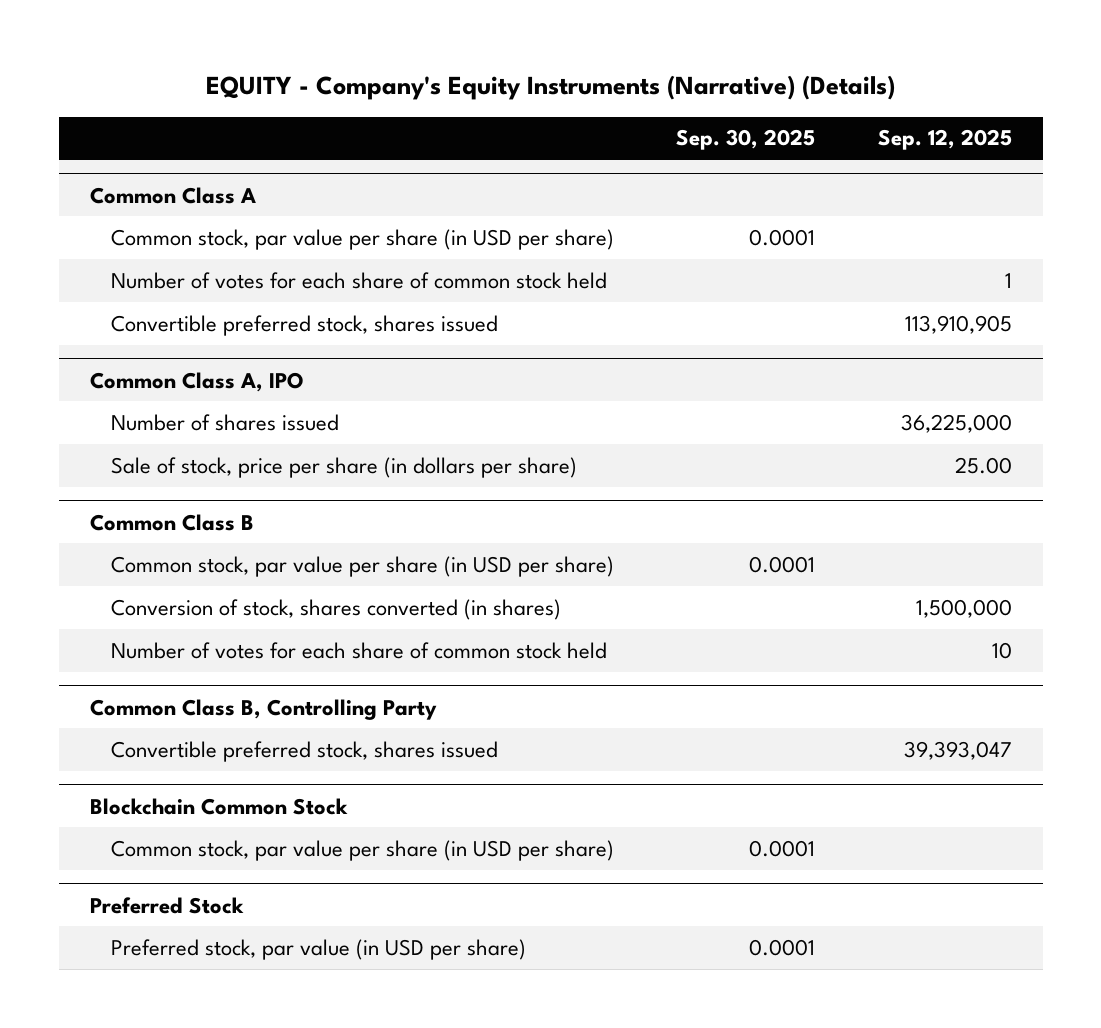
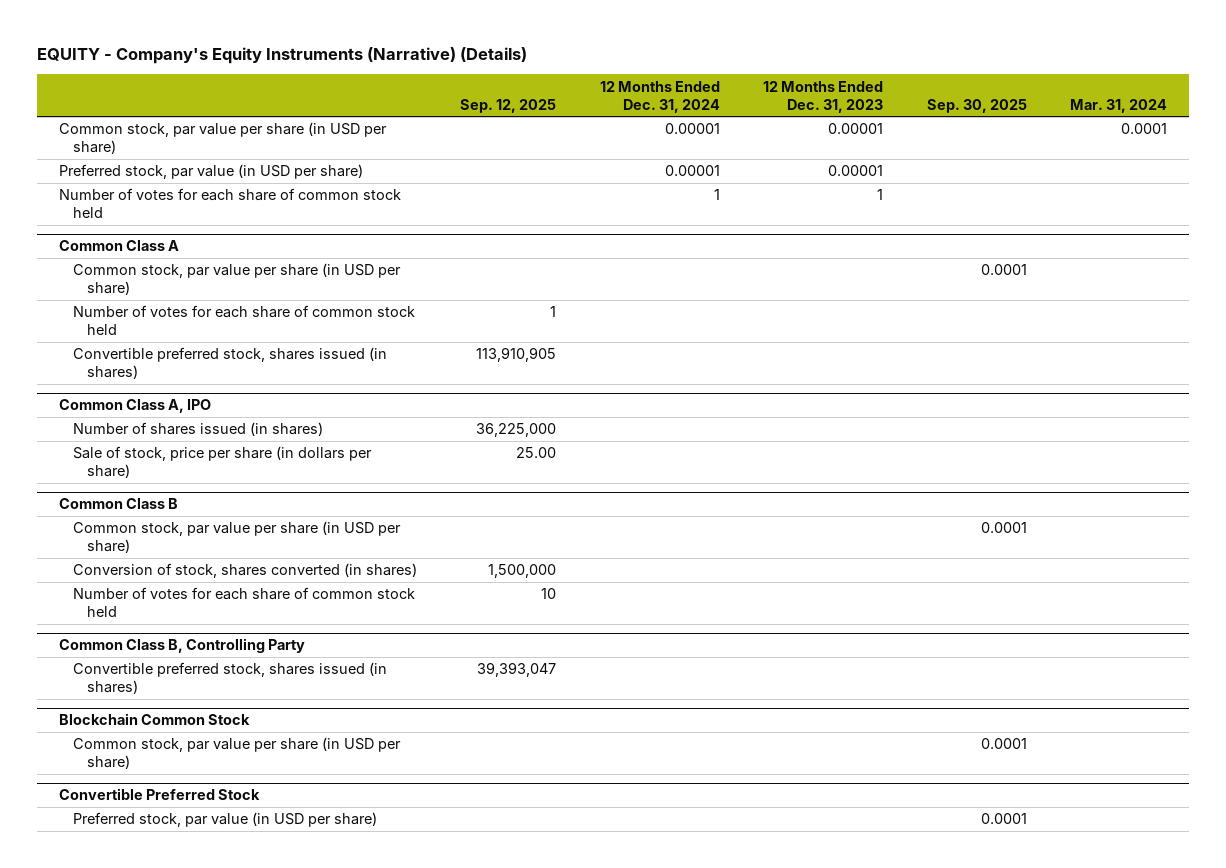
none -> [599,80,720,113] 12 Months Ended Dec. 31, 2024
none -> [763,80,884,113] 12 Months Ended Dec. 31, 2023
none -> [1070,98,1168,113] Mar. 31, 2024
none -> [58,122,387,155] Common stock, par value per share (in USD per share)
none -> [58,164,363,180] Preferred stock, par value (in USD per share)
none -> [58,188,401,219] Number of votes for each share of common stock held
[110,314,498,336] Convertible preferred stock, shares issued -> [72,347,387,380] Convertible preferred stock, shares issued (in shares)
[110,413,339,431] Number of shares issued -> [72,422,323,437] Number of shares issued (in shares)
[110,740,498,762] Convertible preferred stock, shares issued -> [72,662,387,695] Convertible preferred stock, shares issued (in shares)
[89,896,244,914] Preferred Stock -> [58,788,260,801] Convertible Preferred Stock

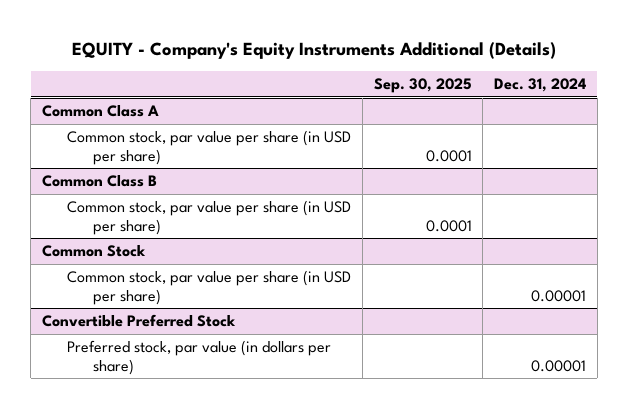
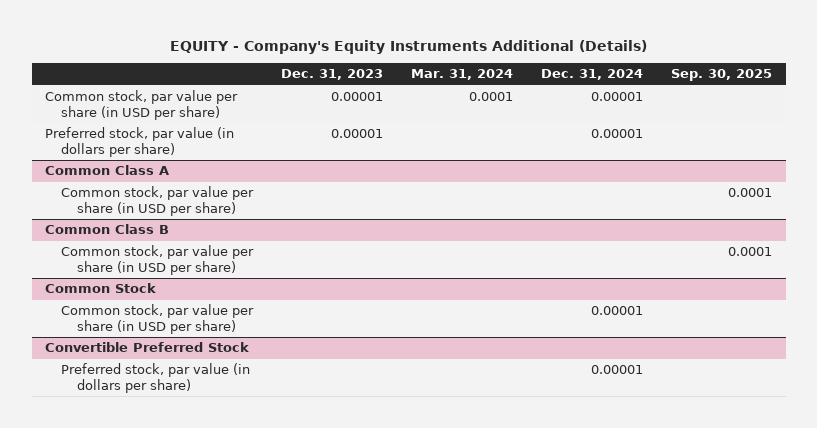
none -> [281,69,384,81] Dec. 31, 2023
none -> [411,69,514,81] Mar. 31, 2024
none -> [45,90,239,121] Common stock, par value per share (in USD per share)
none -> [45,127,235,158] Preferred stock, par value (in dollars per share)

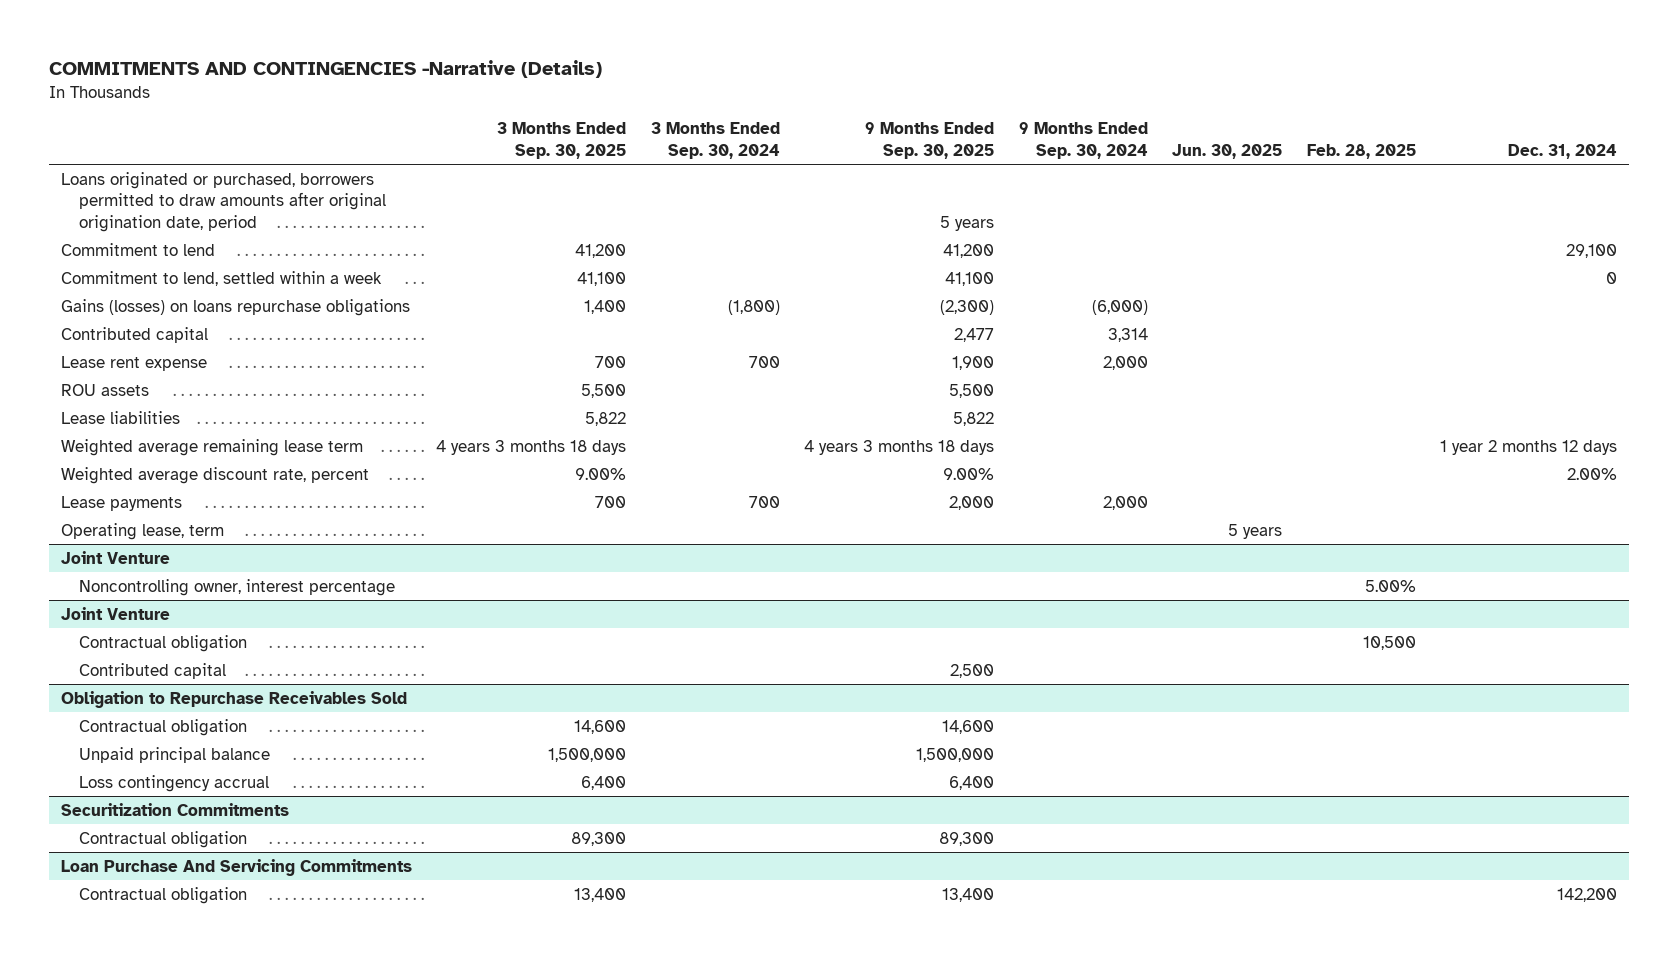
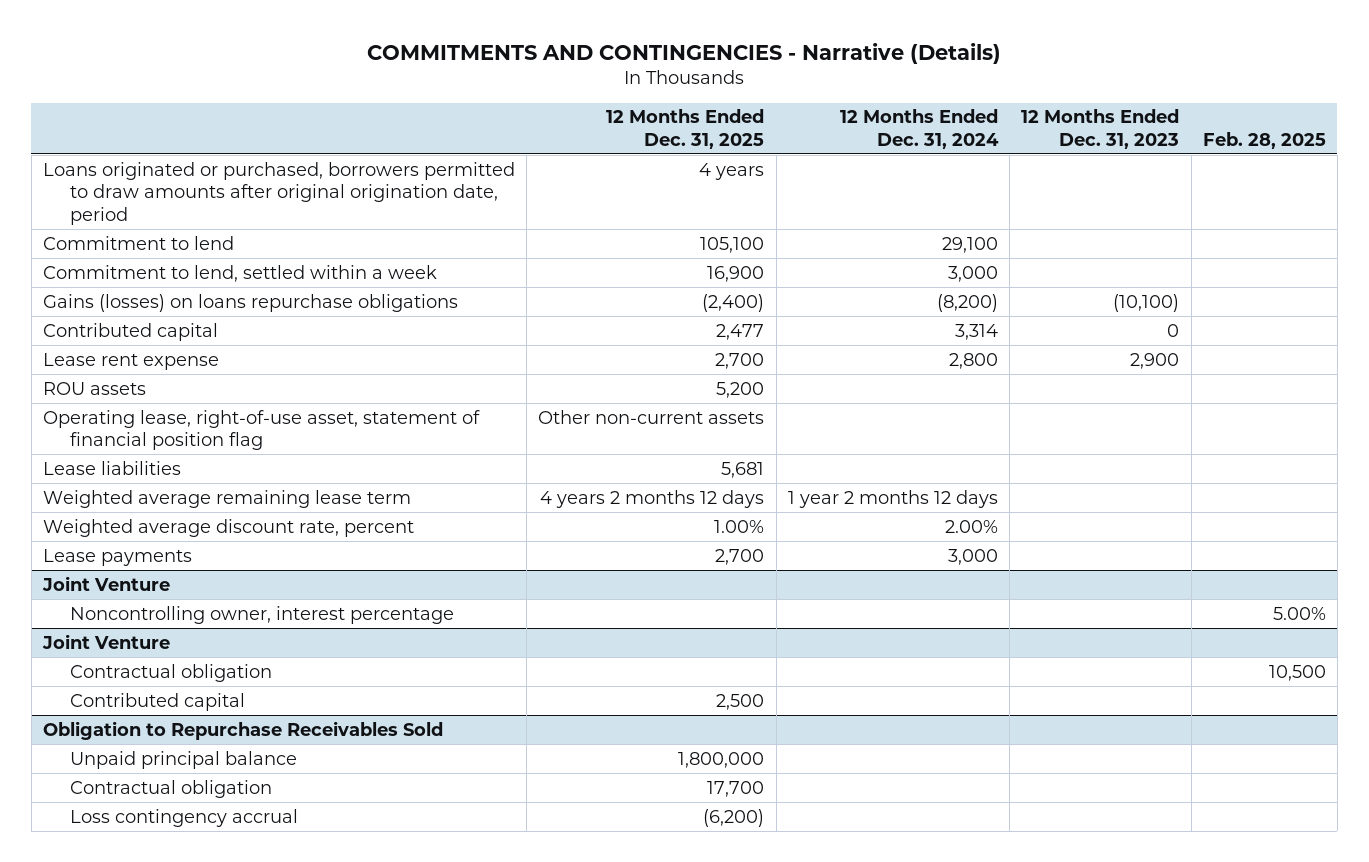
[48,60,602,79] COMMITMENTS AND CONTINGENCIES -Narrative (Details) -> [367,42,1002,64] COMMITMENTS AND CONTINGENCIES - Narrative (Details)
[497,122,627,159] 3 Months Ended Sep. 30, 2025 -> none
[650,122,780,159] 3 Months Ended Sep. 30, 2024 -> none
[865,122,995,159] 9 Months Ended Sep. 30, 2025 -> none
[1018,122,1148,159] 9 Months Ended Sep. 30, 2024 -> none
[1172,143,1283,159] Jun. 30, 2025 -> none
[1507,143,1617,159] Dec. 31, 2024 -> none
none -> [606,109,765,149] 12 Months Ended Dec. 31, 2025
none -> [839,109,999,149] 12 Months Ended Dec. 31, 2024
none -> [1021,109,1180,149] 12 Months Ended Dec. 31, 2023
none -> [43,409,481,451] Operating lease, right-of-use asset, statement of financial position flag
[60,522,224,540] Operating lease, term -> none
[78,718,247,736] Contractual obligation -> [70,779,273,798] Contractual obligation
[60,802,289,816] Securitization Commitments -> none
[78,830,247,848] Contractual obligation -> none
[60,858,412,876] Loan Purchase And Servicing Commitments -> none
[78,886,247,904] Contractual obligation -> none

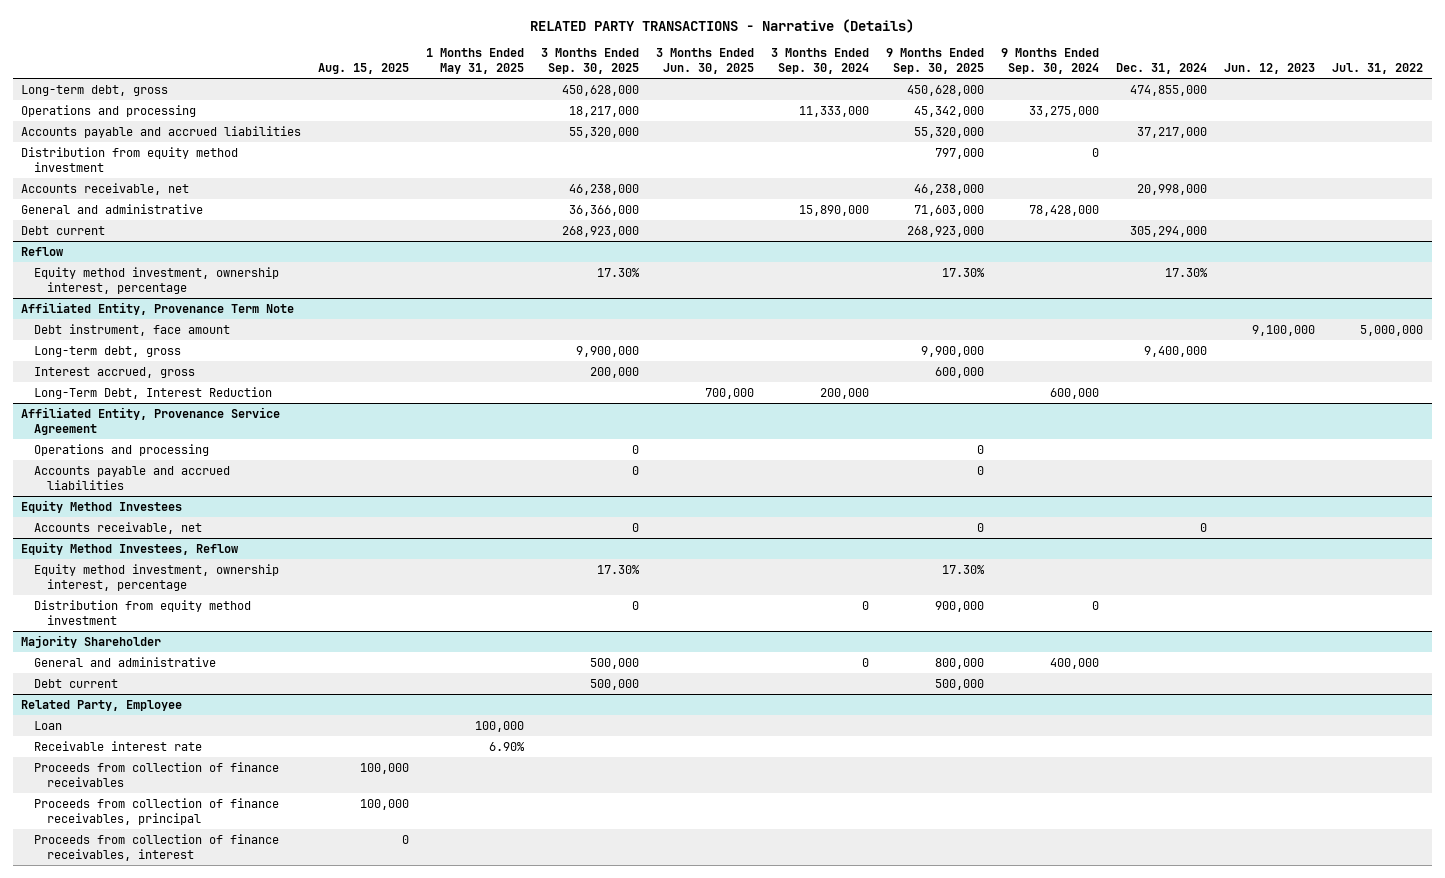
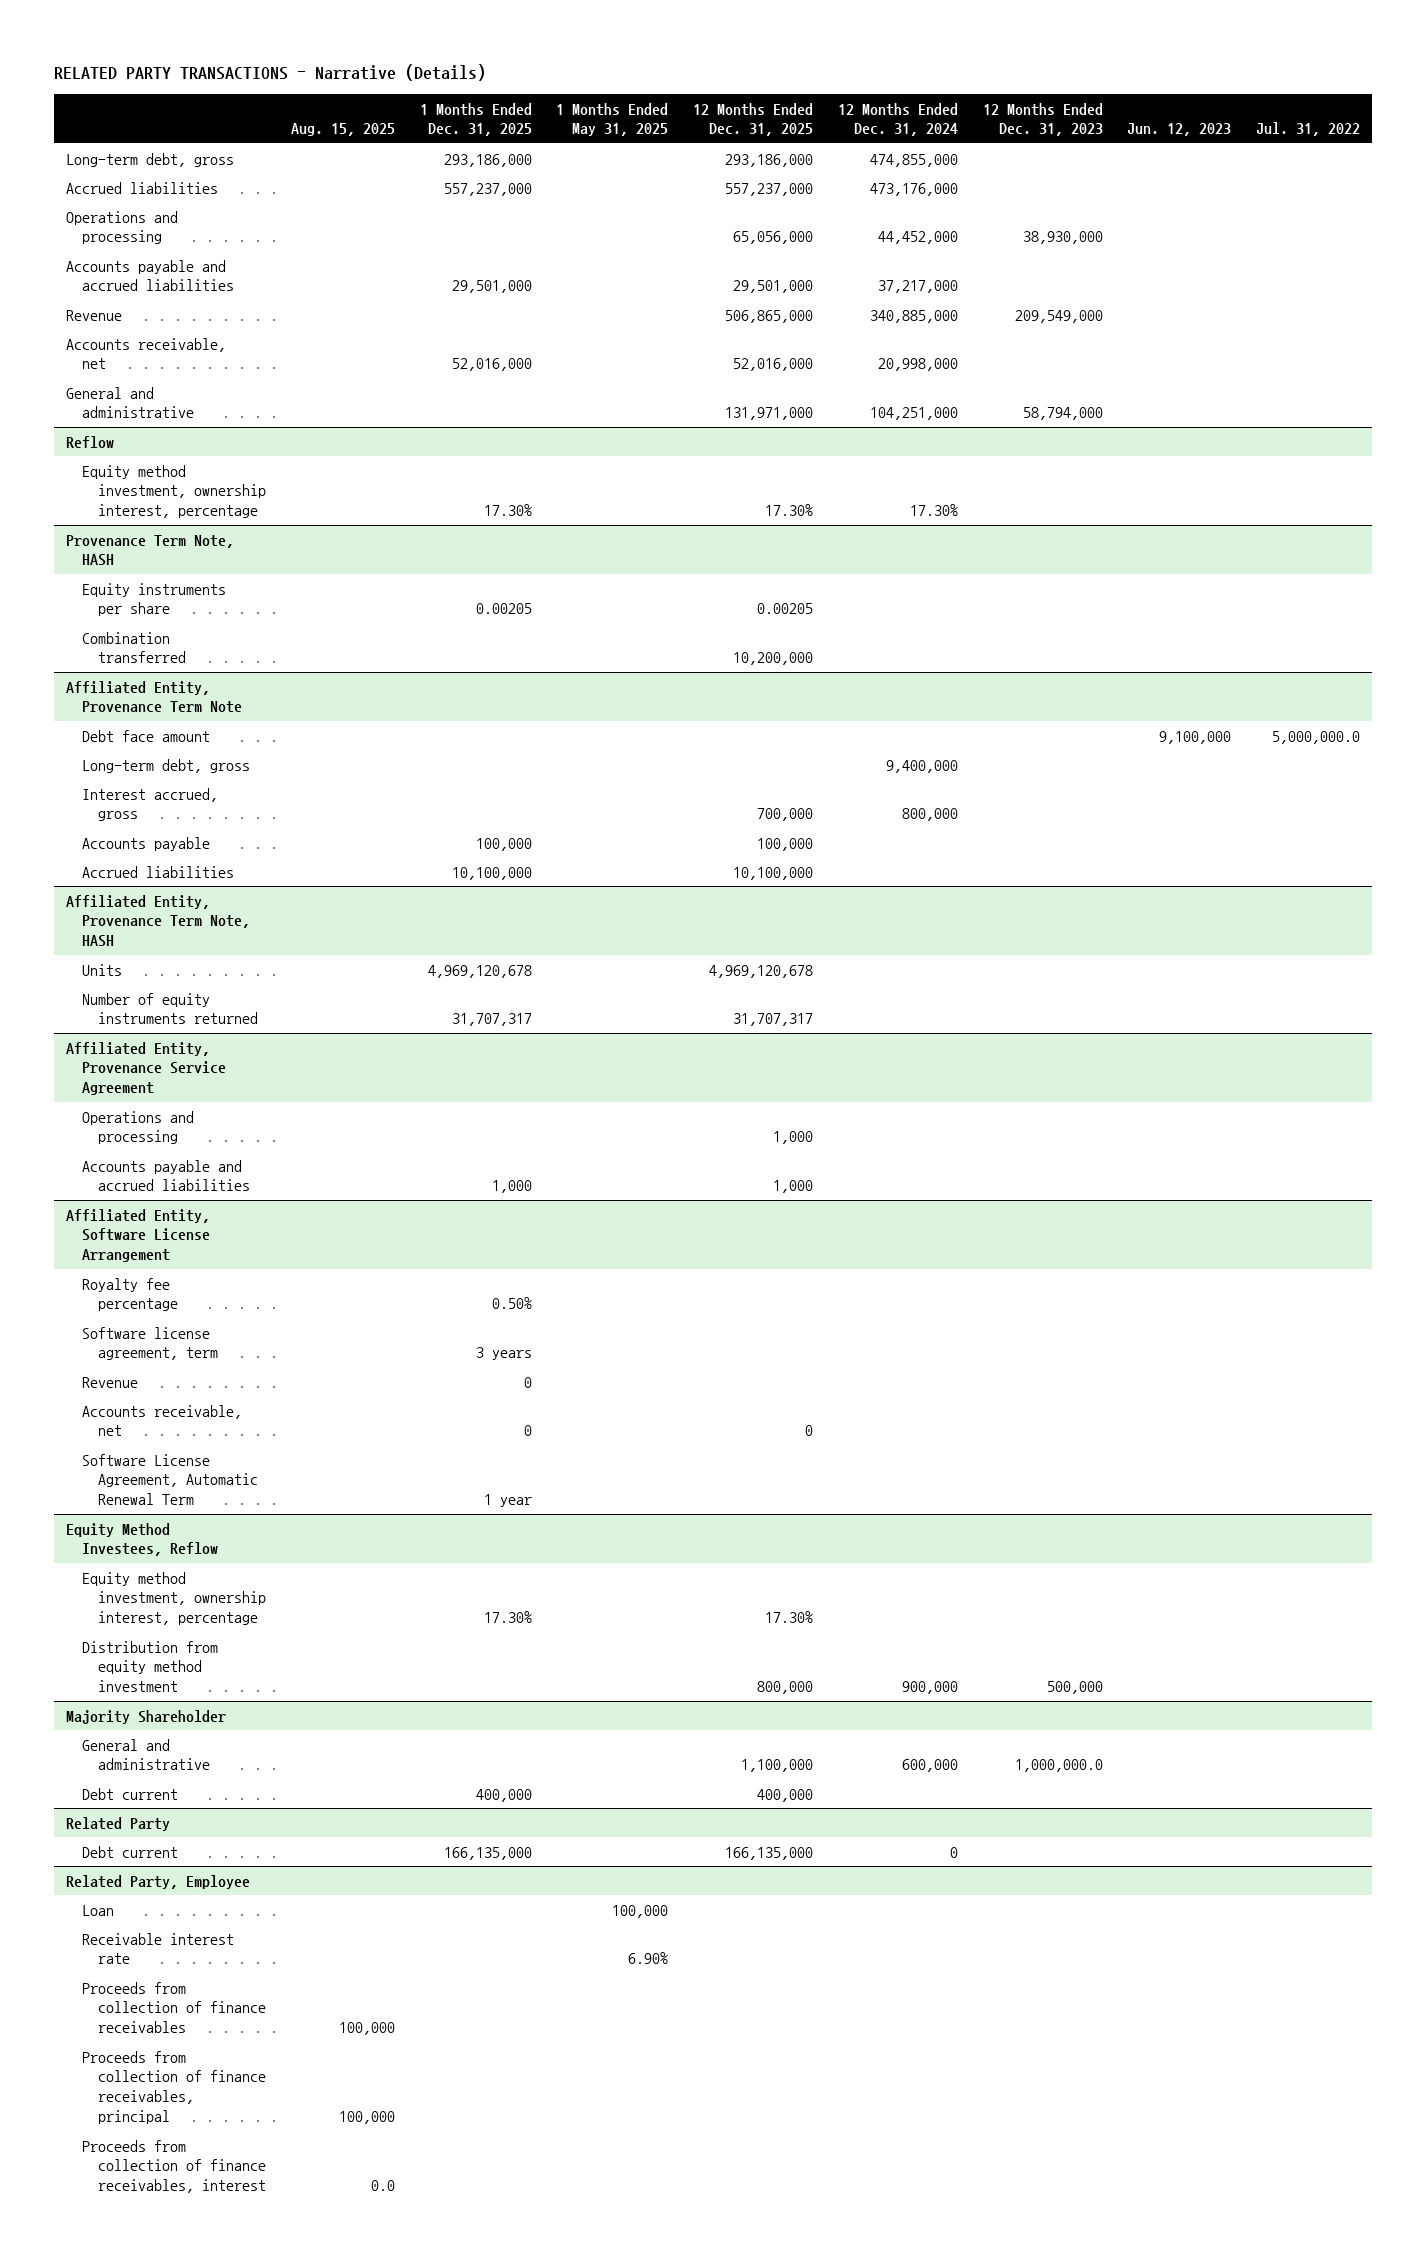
[541,48,640,75] 3 Months Ended Sep. 30, 2025 -> none
[656,48,755,75] 3 Months Ended Jun. 30, 2025 -> none
[771,48,870,75] 3 Months Ended Sep. 30, 2024 -> none
[886,48,985,75] 9 Months Ended Sep. 30, 2025 -> none
[1001,48,1100,75] 9 Months Ended Sep. 30, 2024 -> none
[1116,63,1208,75] Dec. 31, 2024 -> none
none -> [419,102,532,137] 1 Months Ended Dec. 31, 2025
none -> [693,102,814,137] 12 Months Ended Dec. 31, 2025
none -> [837,102,958,137] 12 Months Ended Dec. 31, 2024
none -> [982,102,1103,137] 12 Months Ended Dec. 31, 2023
none -> [65,181,218,194] Accrued liabilities
[21,146,239,172] Distribution from equity method investment -> none
none -> [65,309,122,321] Revenue
[21,225,106,235] Debt current -> none
none -> [65,534,234,567] Provenance Term Note, HASH
none -> [82,582,227,617] Equity instruments per share
none -> [82,631,187,664] Combination transferred
[33,323,230,336] Debt instrument, face amount -> [82,729,211,742] Debt face amount
[1360,324,1424,336] 5,000,000 -> [1272,730,1361,744] 5,000,000.0
[33,386,272,399] Long-Term Debt, Interest Reduction -> none
none -> [82,836,211,851] Accounts payable
none -> [82,865,235,878] Accrued liabilities
none -> [65,894,251,948] Affiliated Entity, Provenance Term Note, HASH
none -> [82,963,123,976] Units
none -> [82,992,259,1025] Number of equity instruments returned
[21,499,183,513] Equity Method Investees -> none
[33,521,202,534] Accounts receivable, net -> none
none -> [65,1208,211,1263] Affiliated Entity, Software License Arrangement
none -> [82,1277,179,1312] Royalty fee percentage
none -> [82,1326,219,1361] Software license agreement, term
none -> [82,1376,139,1388] Revenue
none -> [82,1404,243,1437] Accounts receivable, net
none -> [82,1453,259,1506] Software License Agreement, Automatic Renewal Term
none -> [65,1816,170,1831] Related Party
none -> [82,1845,179,1858] Debt current
[402,834,410,844] 0 -> [370,2180,395,2192] 0.0

